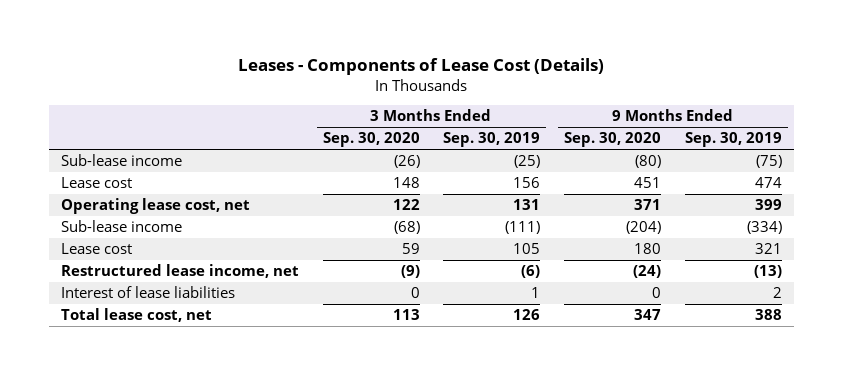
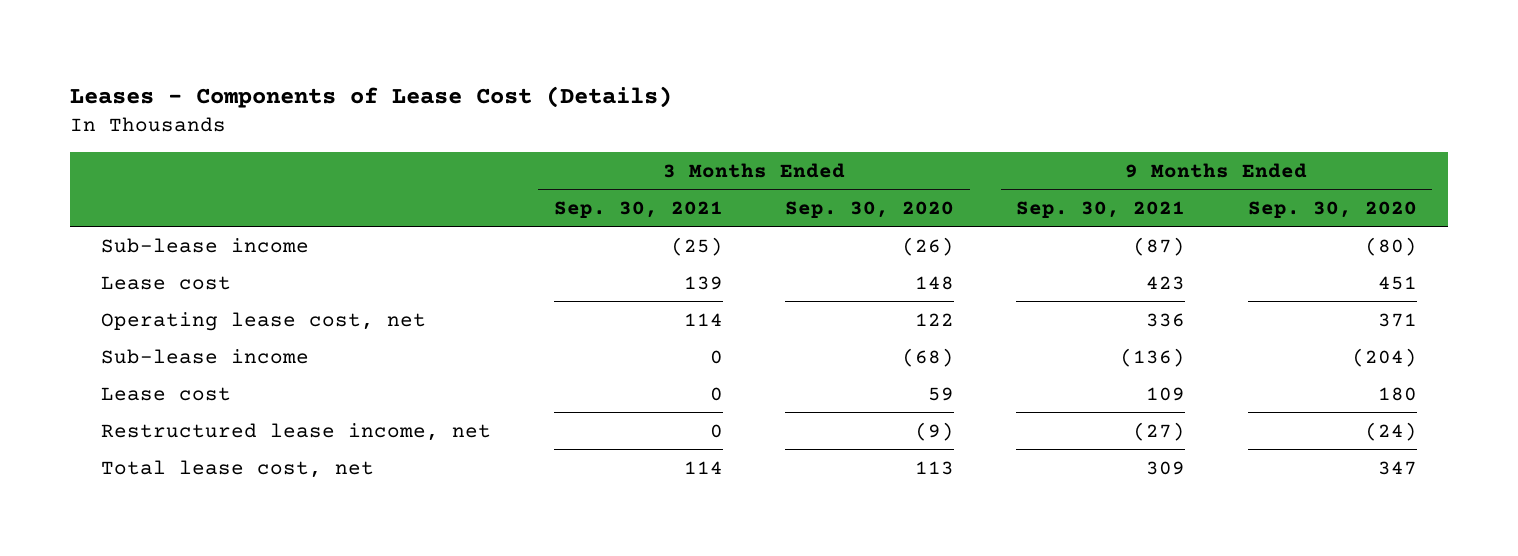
[443,132,541,148] Sep. 30, 2019 -> none
[685,132,783,148] Sep. 30, 2019 -> none
none -> [553,200,723,218] Sep. 30, 2021
none -> [1016,200,1186,218] Sep. 30, 2021
[60,286,235,299] Interest of lease liabilities -> none

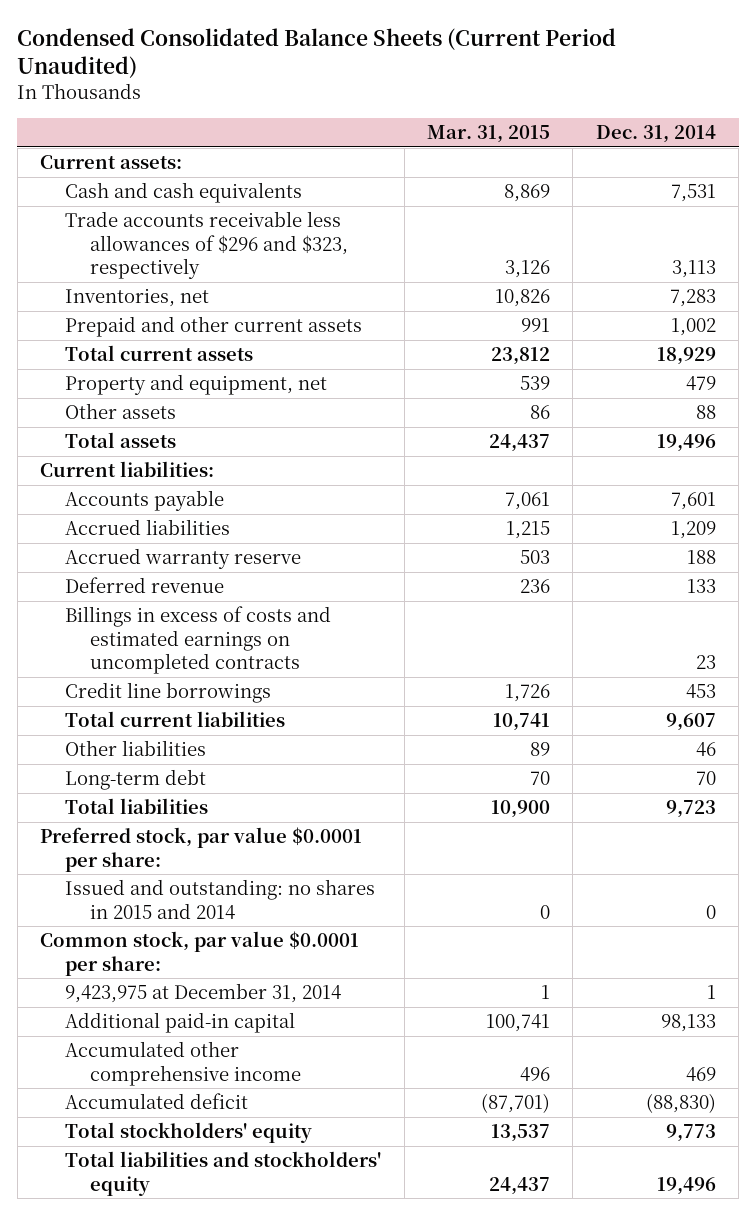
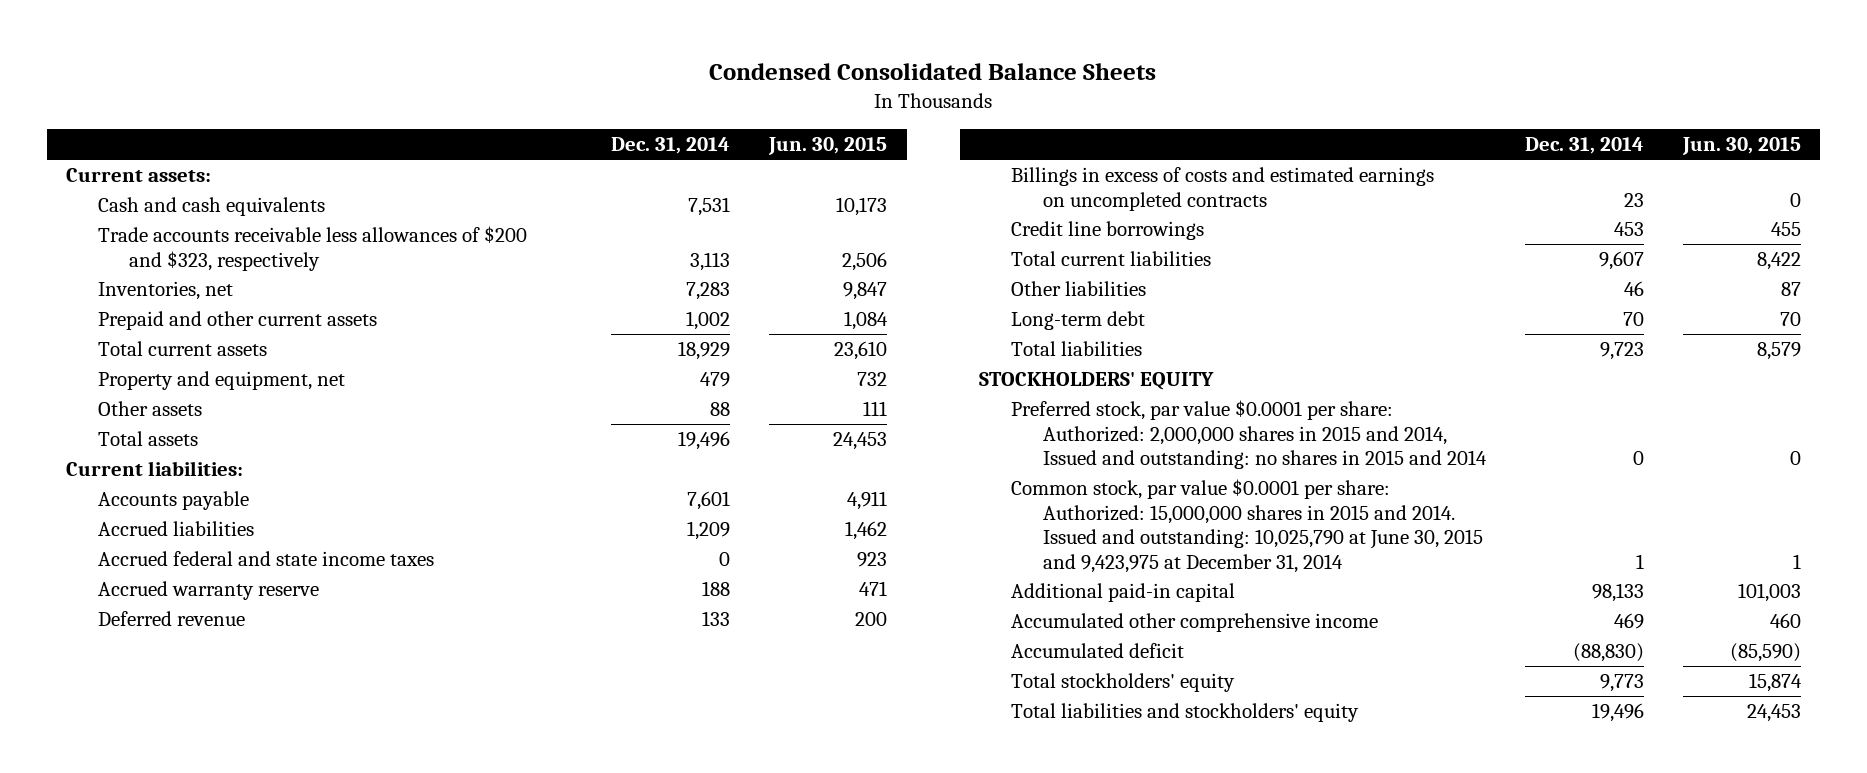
[17,27,617,79] Condensed Consolidated Balance Sheets (Current Period Unaudited) -> [709,62,1157,80] Condensed Consolidated Balance Sheets
[426,125,550,144] Mar. 31, 2015 -> none
none -> [768,137,888,156] Jun. 30, 2015
[65,211,349,280] Trade accounts receivable less allowances of $296 and $323, respectively -> [97,226,527,271] Trade accounts receivable less allowances of $200 and $323, respectively
none -> [97,551,434,567] Accrued federal and state income taxes
[40,827,363,872] Preferred stock, par value $0.0001 per share: -> none
[40,931,360,976] Common stock, par value $0.0001 per share: -> none
none -> [979,372,1215,391] STOCKHOLDERS' EQUITY
[65,879,376,919] Issued and outstanding: no shares in 2015 and 2014 -> [1010,400,1487,470] Preferred stock, par value $0.0001 per share: Authorized: 2,000,000 shares in 2015 and 2014, Issued and outstanding: no shares in 2015 and 2014
[65,983,342,1004] 9,423,975 at December 31, 2014 -> [1010,479,1483,573] Common stock, par value $0.0001 per share: Authorized: 15,000,000 shares in 2015 and 2014. Issued and outstanding: 10,025,790 at June 30, 2015 and 9,423,975 at December 31, 2014

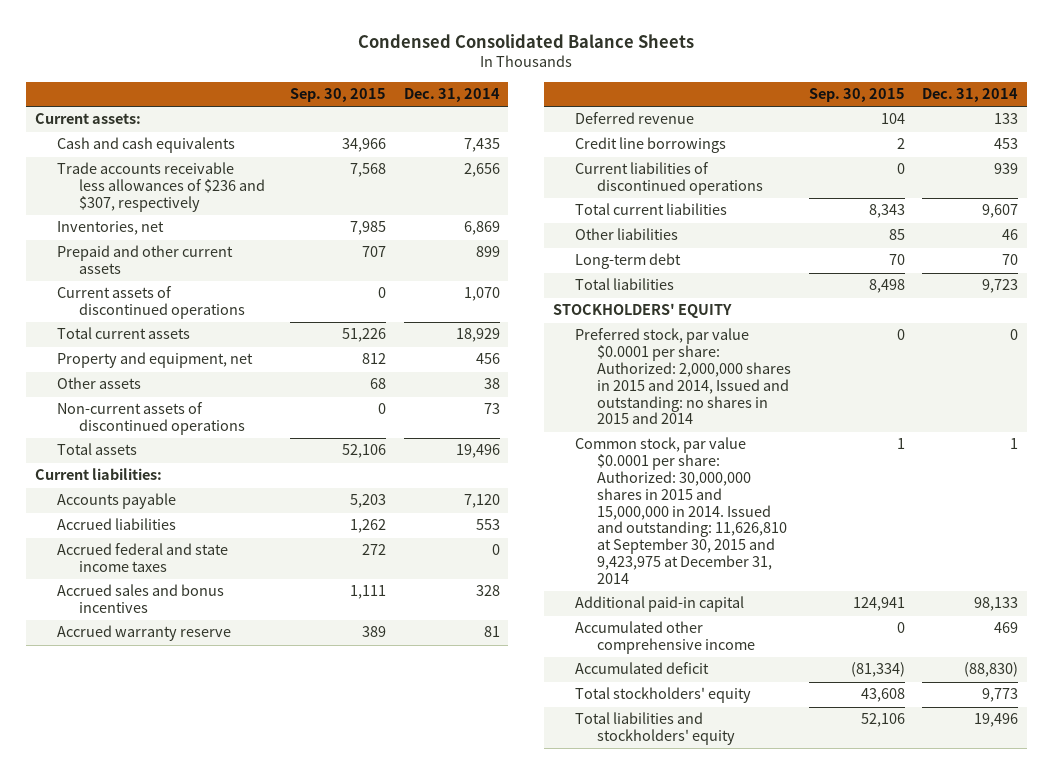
[768,137,888,156] Jun. 30, 2015 -> none
none -> [290,88,387,103] Sep. 30, 2015
[688,197,731,217] 7,531 -> [463,138,500,153] 7,435
[97,226,527,271] Trade accounts receivable less allowances of $200 and $323, respectively -> [56,162,266,213] Trade accounts receivable less allowances of $236 and $307, respectively
[690,251,731,271] 3,113 -> [463,163,500,178] 2,656
[686,282,731,301] 7,283 -> [463,221,500,236] 6,869
[686,311,731,331] 1,002 -> [475,246,500,258] 899
none -> [56,286,246,320] Current assets of discontinued operations
[700,372,731,388] 479 -> [475,353,500,365] 456
[710,402,731,417] 88 -> [483,378,500,390] 38
none -> [56,402,246,436] Non-current assets of discontinued operations
[687,491,731,511] 7,601 -> [463,494,500,509] 7,120
[687,521,731,541] 1,209 -> [475,519,500,531] 553
none -> [56,584,224,614] Accrued sales and bonus incentives
[702,581,731,597] 188 -> [483,626,500,638] 81
[1010,167,1434,211] Billings in excess of costs and estimated earnings on uncompleted contracts -> none
none -> [575,162,764,196] Current liabilities of discontinued operations
[1010,479,1483,573] Common stock, par value $0.0001 per share: Authorized: 15,000,000 shares in 2015 and 2014. Issued and outstanding: 10,025,790 at June 30, 2015 and 9,423,975 at December 31, 2014 -> [575,437,788,584] Common stock, par value $0.0001 per share: Authorized: 30,000,000 shares in 2015 and 15,000,000 in 2014. Issued and outstanding: 11,626,810 at September 30, 2015 and 9,423,975 at December 31, 2014

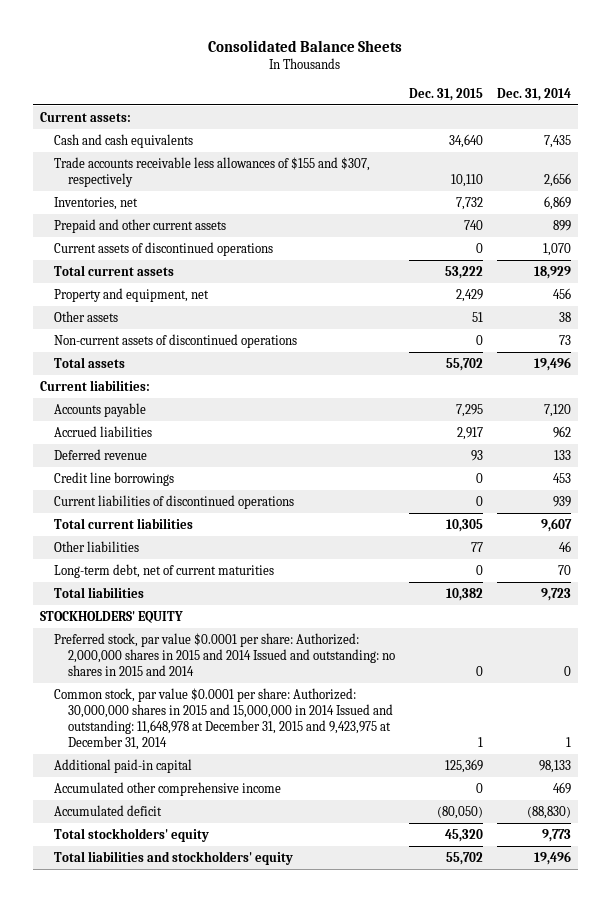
[358,34,695,49] Condensed Consolidated Balance Sheets -> [208,40,403,53] Consolidated Balance Sheets
[290,88,387,103] Sep. 30, 2015 -> none
none -> [409,87,484,101] Dec. 31, 2015
[56,162,266,213] Trade accounts receivable less allowances of $236 and $307, respectively -> [53,156,370,187] Trade accounts receivable less allowances of $155 and $307, respectively
[56,543,228,573] Accrued federal and state income taxes -> none
[56,584,224,614] Accrued sales and bonus incentives -> none
[56,625,231,642] Accrued warranty reserve -> none
[475,519,500,531] 553 -> [553,425,572,438] 962
[575,253,682,270] Long-term debt -> [53,563,274,578] Long-term debt, net of current maturities
[575,328,792,425] Preferred stock, par value $0.0001 per share: Authorized: 2,000,000 shares in 2015 and 2014, Issued and outstanding: no shares in 2015 and 2014 -> [53,632,396,676] Preferred stock, par value $0.0001 per share: Authorized: 2,000,000 shares in 2015 and 2014 Issued and outstanding: no shares in 2015 and 2014
[575,437,788,584] Common stock, par value $0.0001 per share: Authorized: 30,000,000 shares in 2015 and 15,000,000 in 2014. Issued and outstanding: 11,626,810 at September 30, 2015 and 9,423,975 at December 31, 2014 -> [53,687,394,751] Common stock, par value $0.0001 per share: Authorized: 30,000,000 shares in 2015 and 15,000,000 in 2014 Issued and outstanding: 11,648,978 at December 31, 2015 and 9,423,975 at December 31, 2014

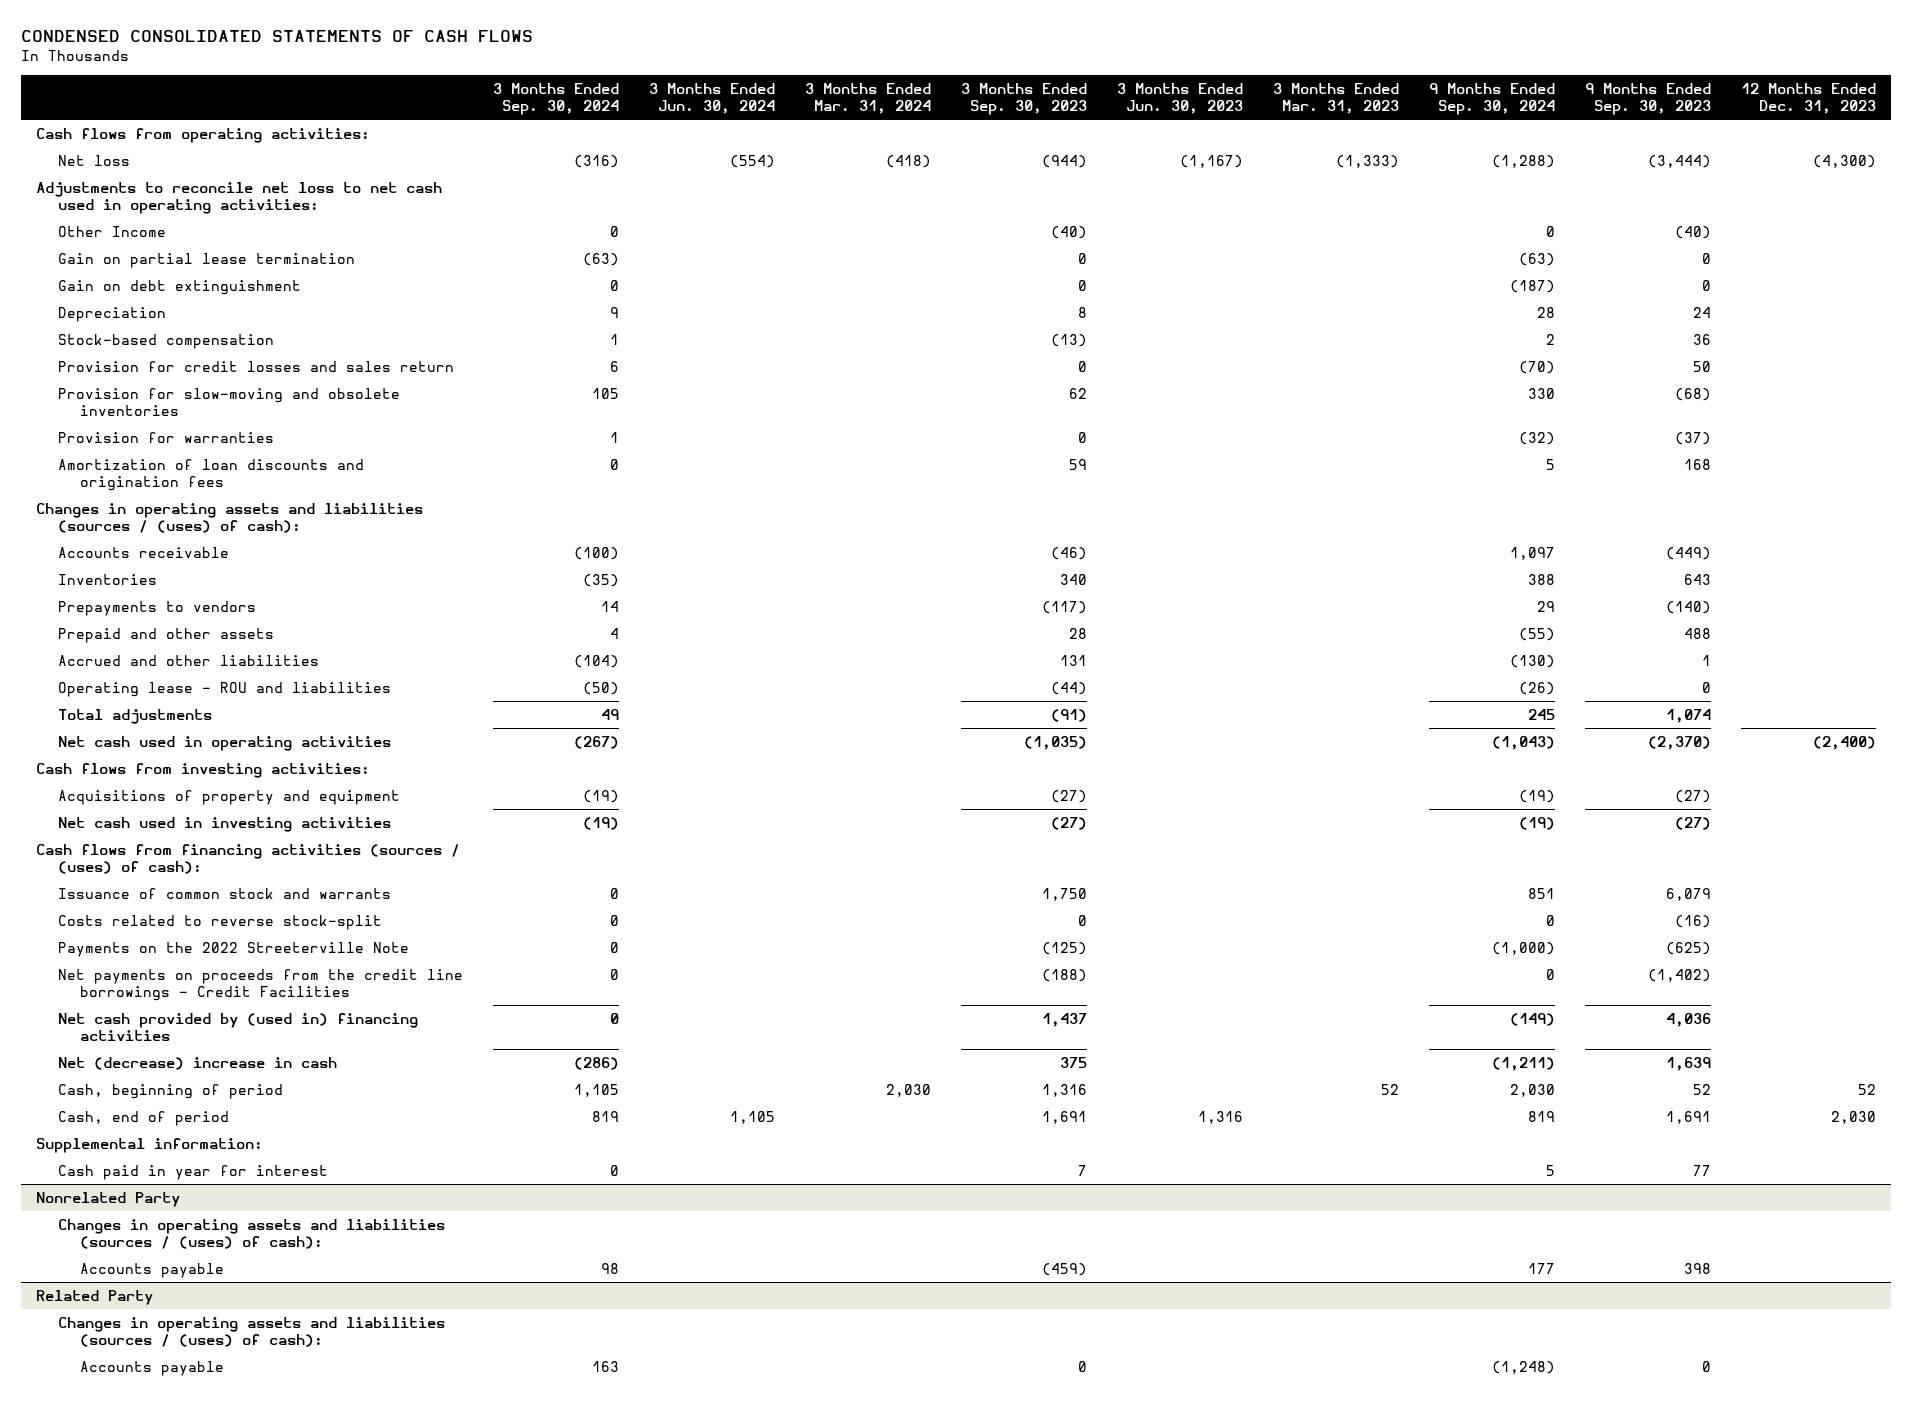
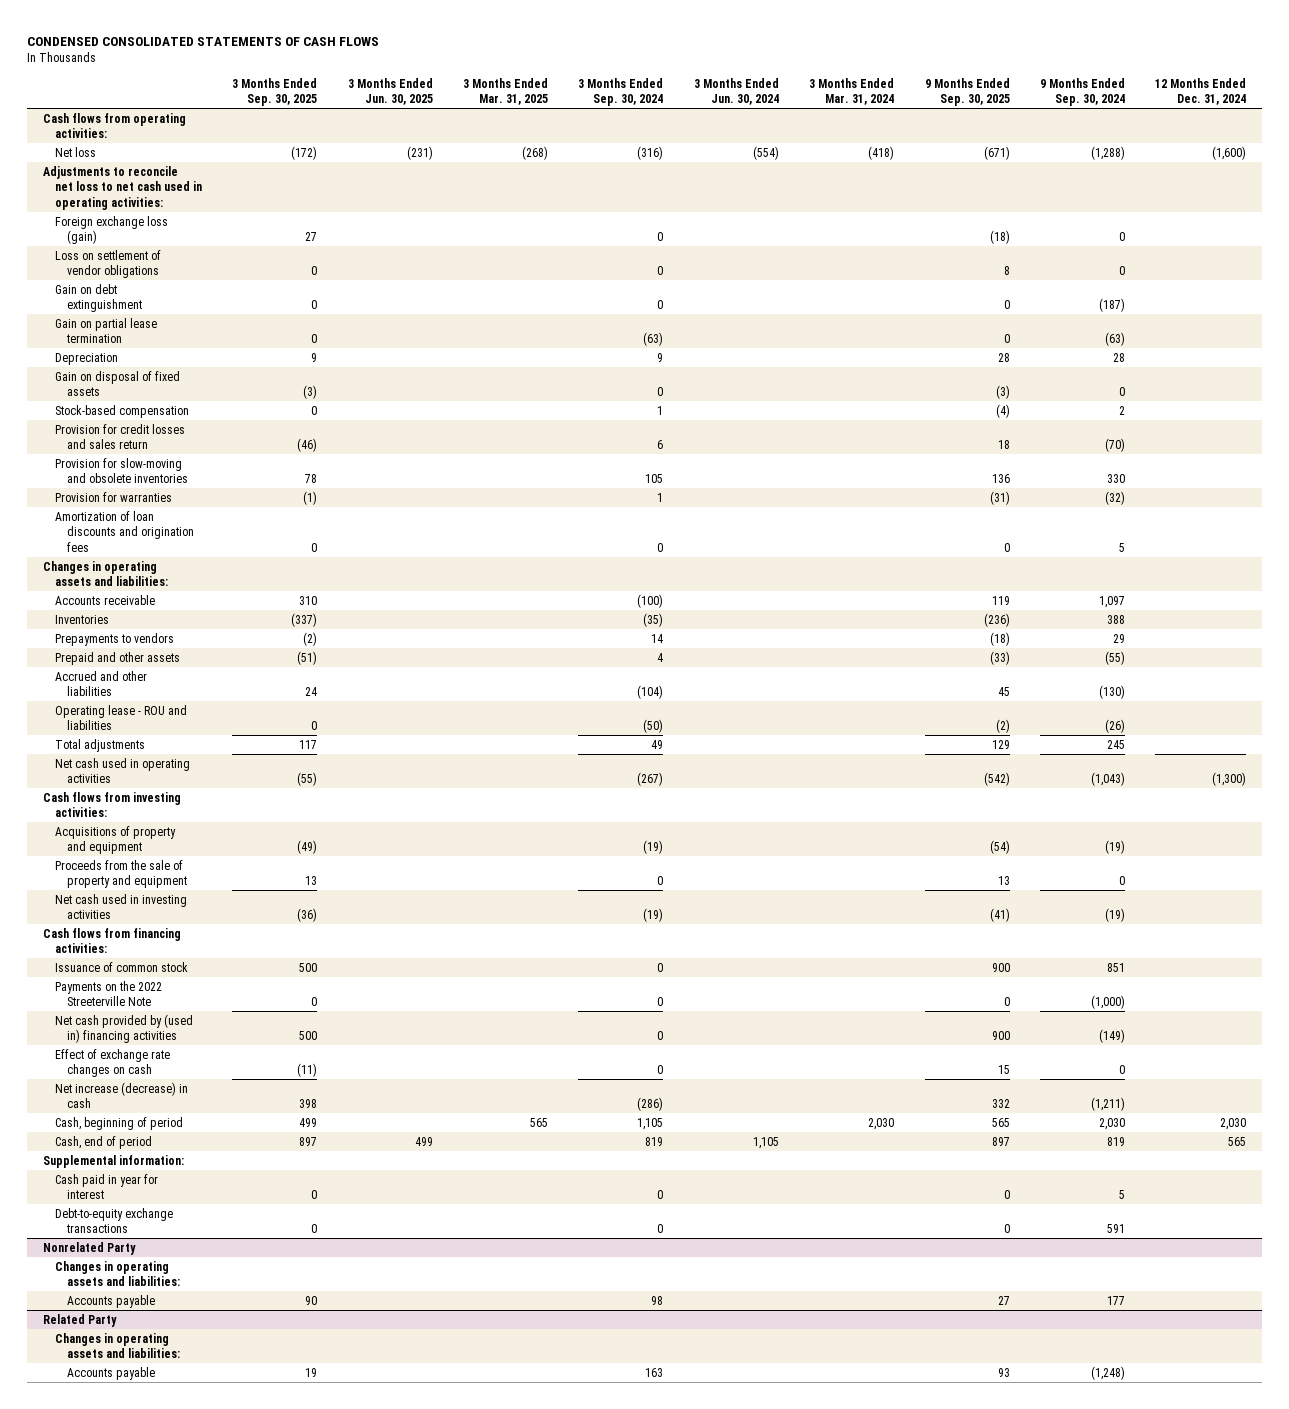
[961,82,1088,116] 3 Months Ended Sep. 30, 2023 -> none
[1117,82,1244,115] 3 Months Ended Jun. 30, 2023 -> none
[1273,82,1400,115] 3 Months Ended Mar. 31, 2023 -> none
[1585,82,1712,116] 9 Months Ended Sep. 30, 2023 -> none
[1741,82,1877,115] 12 Months Ended Dec. 31, 2023 -> none
none -> [232,77,318,106] 3 Months Ended Sep. 30, 2025
none -> [347,77,433,105] 3 Months Ended Jun. 30, 2025
none -> [463,77,549,105] 3 Months Ended Mar. 31, 2025
none -> [924,77,1010,106] 9 Months Ended Sep. 30, 2025
none -> [1155,77,1247,105] 12 Months Ended Dec. 31, 2024
[57,225,166,237] Other Income -> none
none -> [54,215,168,245] Foreign exchange loss (gain)
none -> [54,249,161,279] Loss on settlement of vendor obligations
[57,252,355,268] Gain on partial lease termination -> [54,317,157,344] Gain on partial lease termination
none -> [54,370,180,397] Gain on disposal of fixed assets
[35,502,423,534] Changes in operating assets and liabilities (sources / (uses) of cash): -> [42,560,168,587] Changes in operating assets and liabilities:
none -> [54,859,188,889] Proceeds from the sale of property and equipment
[57,914,382,930] Costs related to reverse stock-split -> none
[35,843,460,875] Cash flows from financing activities (sources / (uses) of cash): -> [42,927,181,954] Cash flows from financing activities:
[57,887,391,899] Issuance of common stock and warrants -> [54,961,188,972] Issuance of common stock
[57,968,463,1002] Net payments on proceeds from the credit line borrowings - Credit Facilities -> none
none -> [54,1048,170,1078] Effect of exchange rate changes on cash
[57,1056,337,1070] Net (decrease) increase in cash -> [54,1081,188,1109] Net increase (decrease) in cash
none -> [54,1207,173,1234] Debt-to-equity exchange transactions
[57,1218,445,1250] Changes in operating assets and liabilities (sources / (uses) of cash): -> [54,1260,181,1287] Changes in operating assets and liabilities:
[57,1316,445,1348] Changes in operating assets and liabilities (sources / (uses) of cash): -> [54,1332,181,1359] Changes in operating assets and liabilities:

